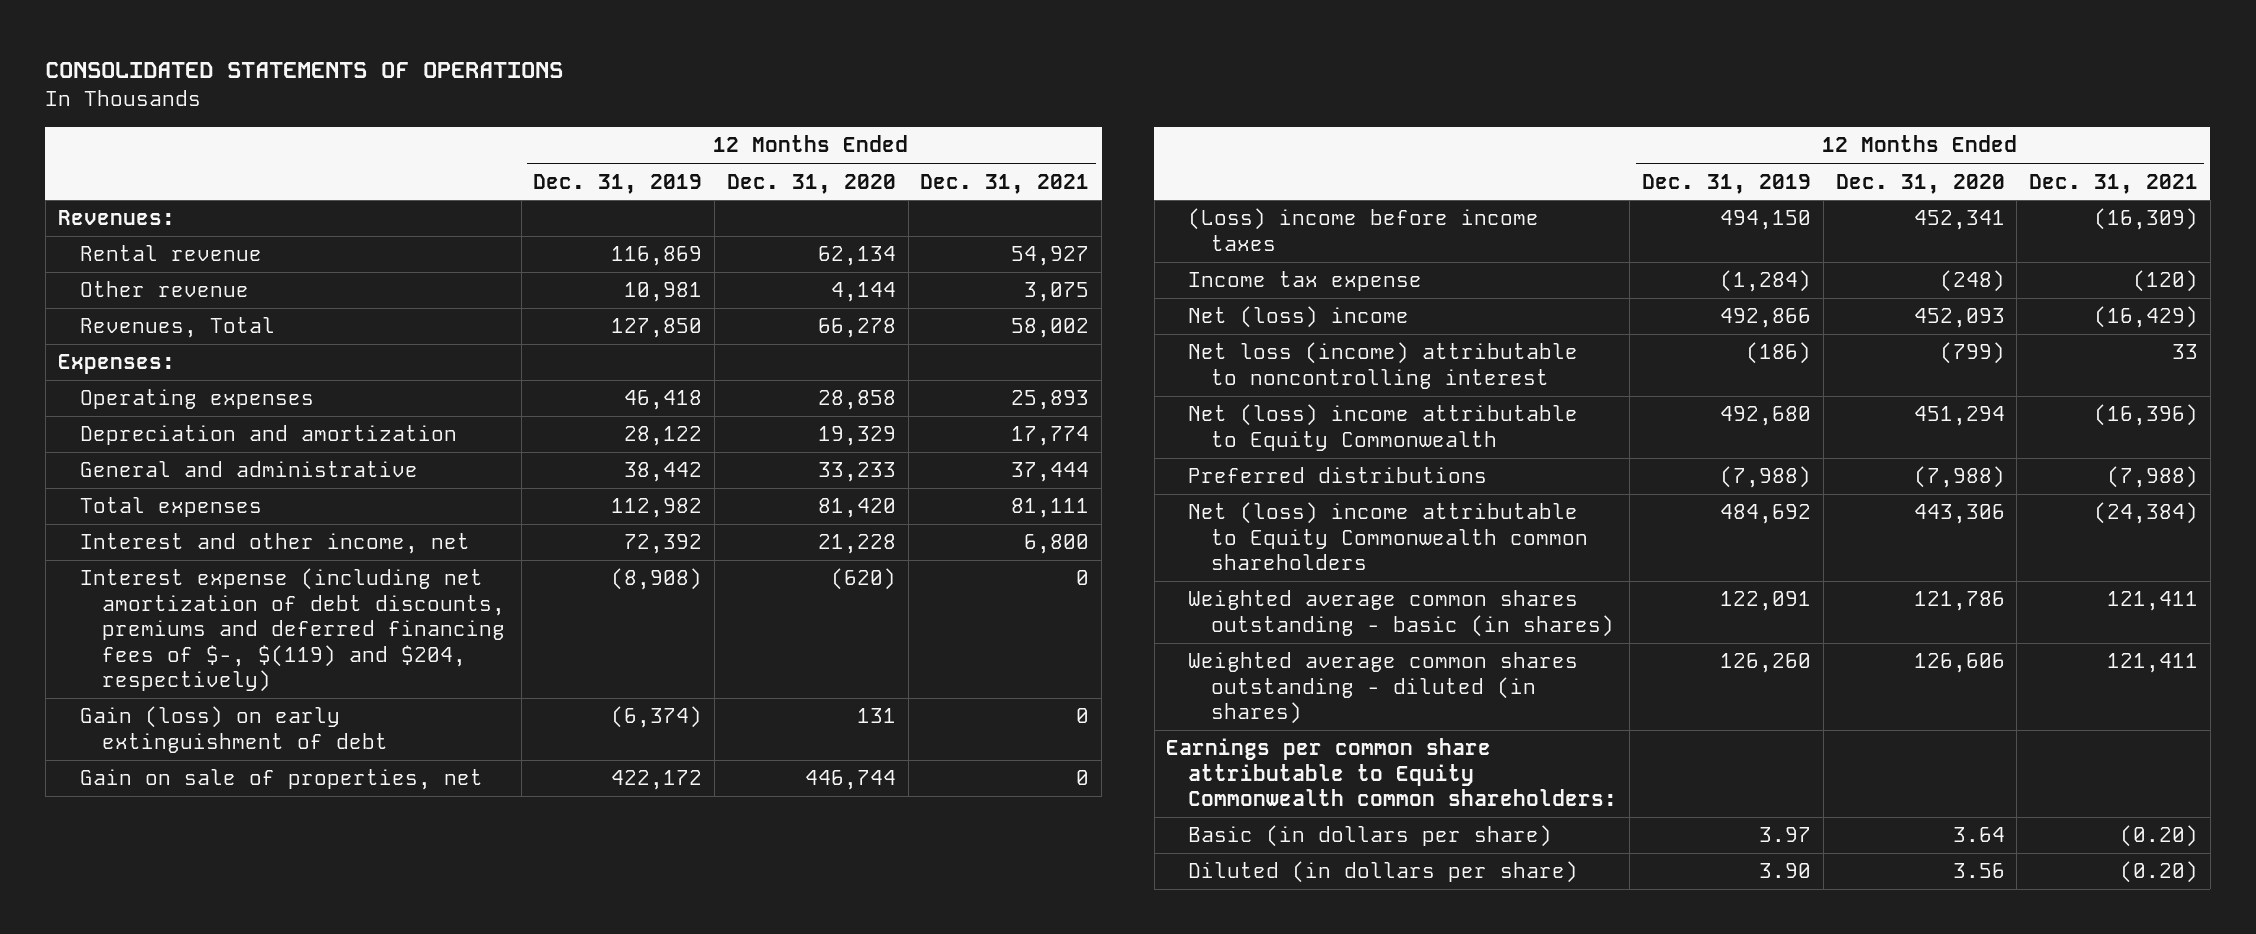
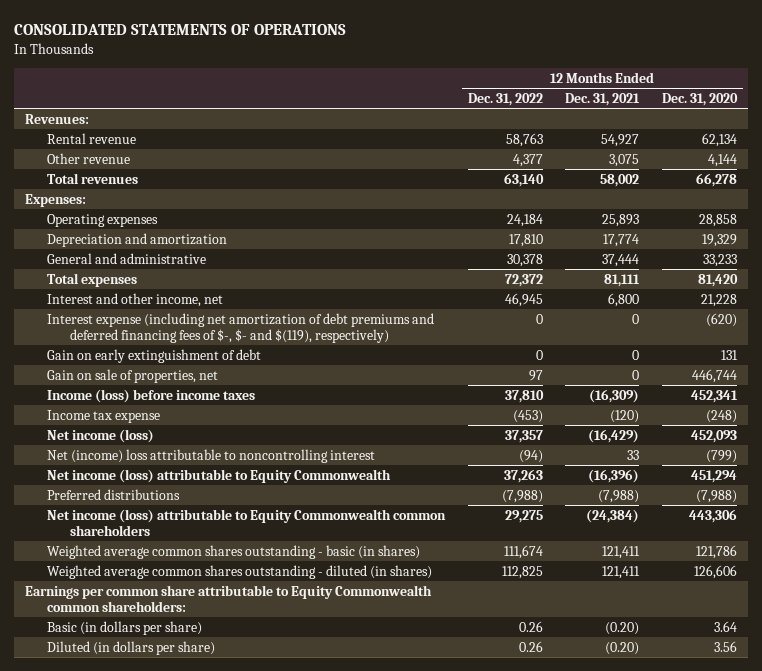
[533,173,703,194] Dec. 31, 2019 -> none
none -> [467,92,543,106] Dec. 31, 2022
[79,317,275,339] Revenues, Total -> [47,172,139,184] Total revenues
[79,568,505,693] Interest expense (including net amortization of debt discounts, premiums and deferred financing fees of $-, $(119) and $204, respectively) -> [47,312,435,343] Interest expense (including net amortization of debt premiums and deferred financing fees of $-, $- and $(119), respectively)
[79,706,388,753] Gain (loss) on early extinguishment of debt -> [47,348,262,363] Gain on early extinguishment of debt
[1188,208,1540,251] (Loss) income before income taxes -> [47,388,256,403] Income (loss) before income taxes
[1188,306,1410,329] Net (loss) income -> [47,428,155,443] Net income (loss)
[1188,342,1579,389] Net loss (income) attributable to noncontrolling interest -> [47,448,376,463] Net (income) loss attributable to noncontrolling interest
[1188,404,1579,451] Net (loss) income attributable to Equity Commonwealth -> [47,468,392,483] Net income (loss) attributable to Equity Commonwealth
[1188,502,1588,571] Net (loss) income attributable to Equity Commonwealth common shareholders -> [47,508,447,536] Net income (loss) attributable to Equity Commonwealth common shareholders

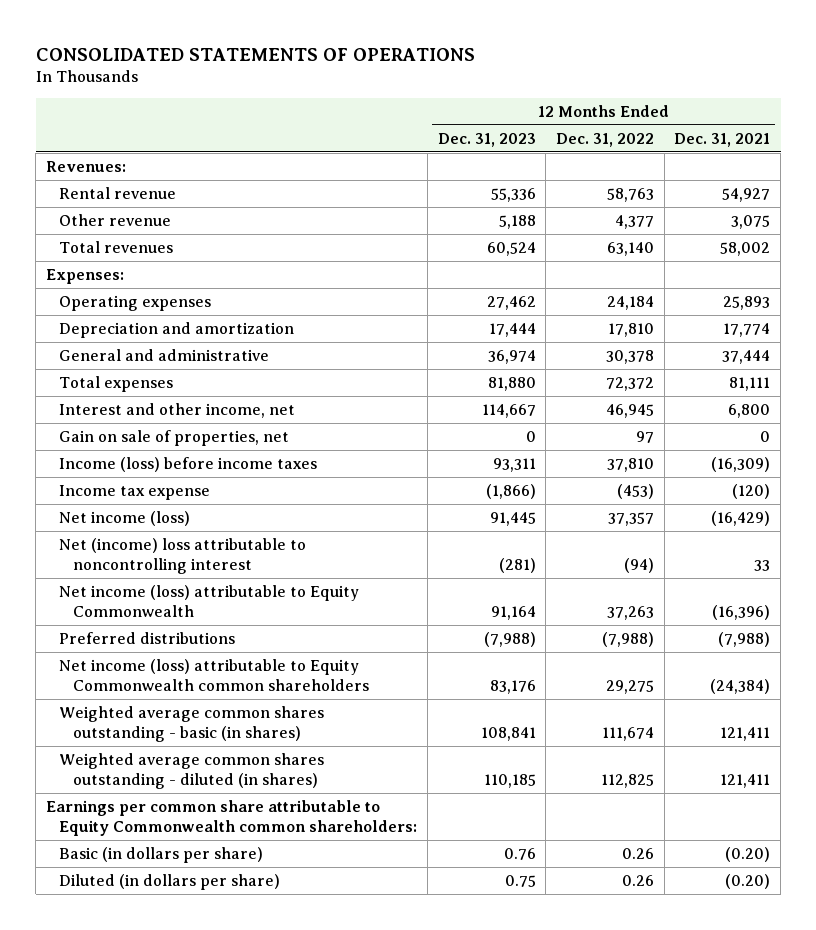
[662,92,739,106] Dec. 31, 2020 -> none
none -> [437,132,536,147] Dec. 31, 2023
[47,312,435,343] Interest expense (including net amortization of debt premiums and deferred financing fees of $-, $- and $(119), respectively) -> none
[47,348,262,363] Gain on early extinguishment of debt -> none

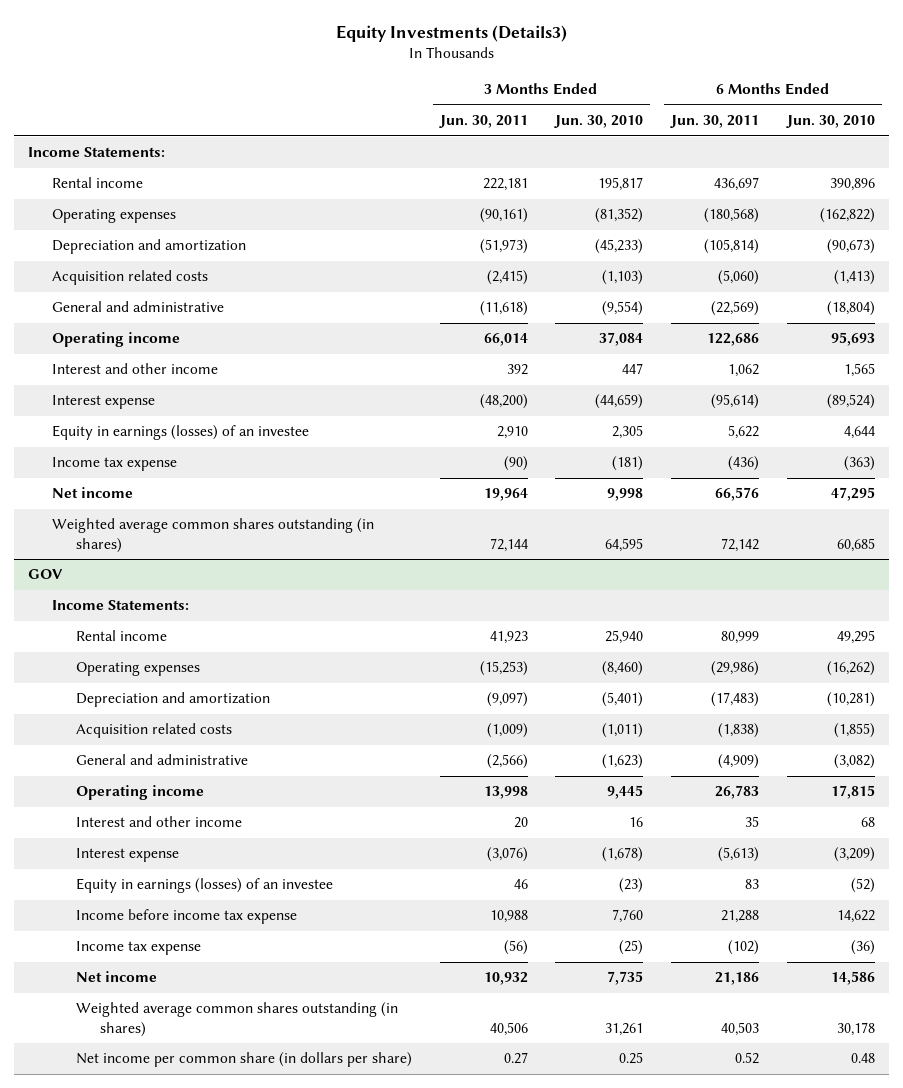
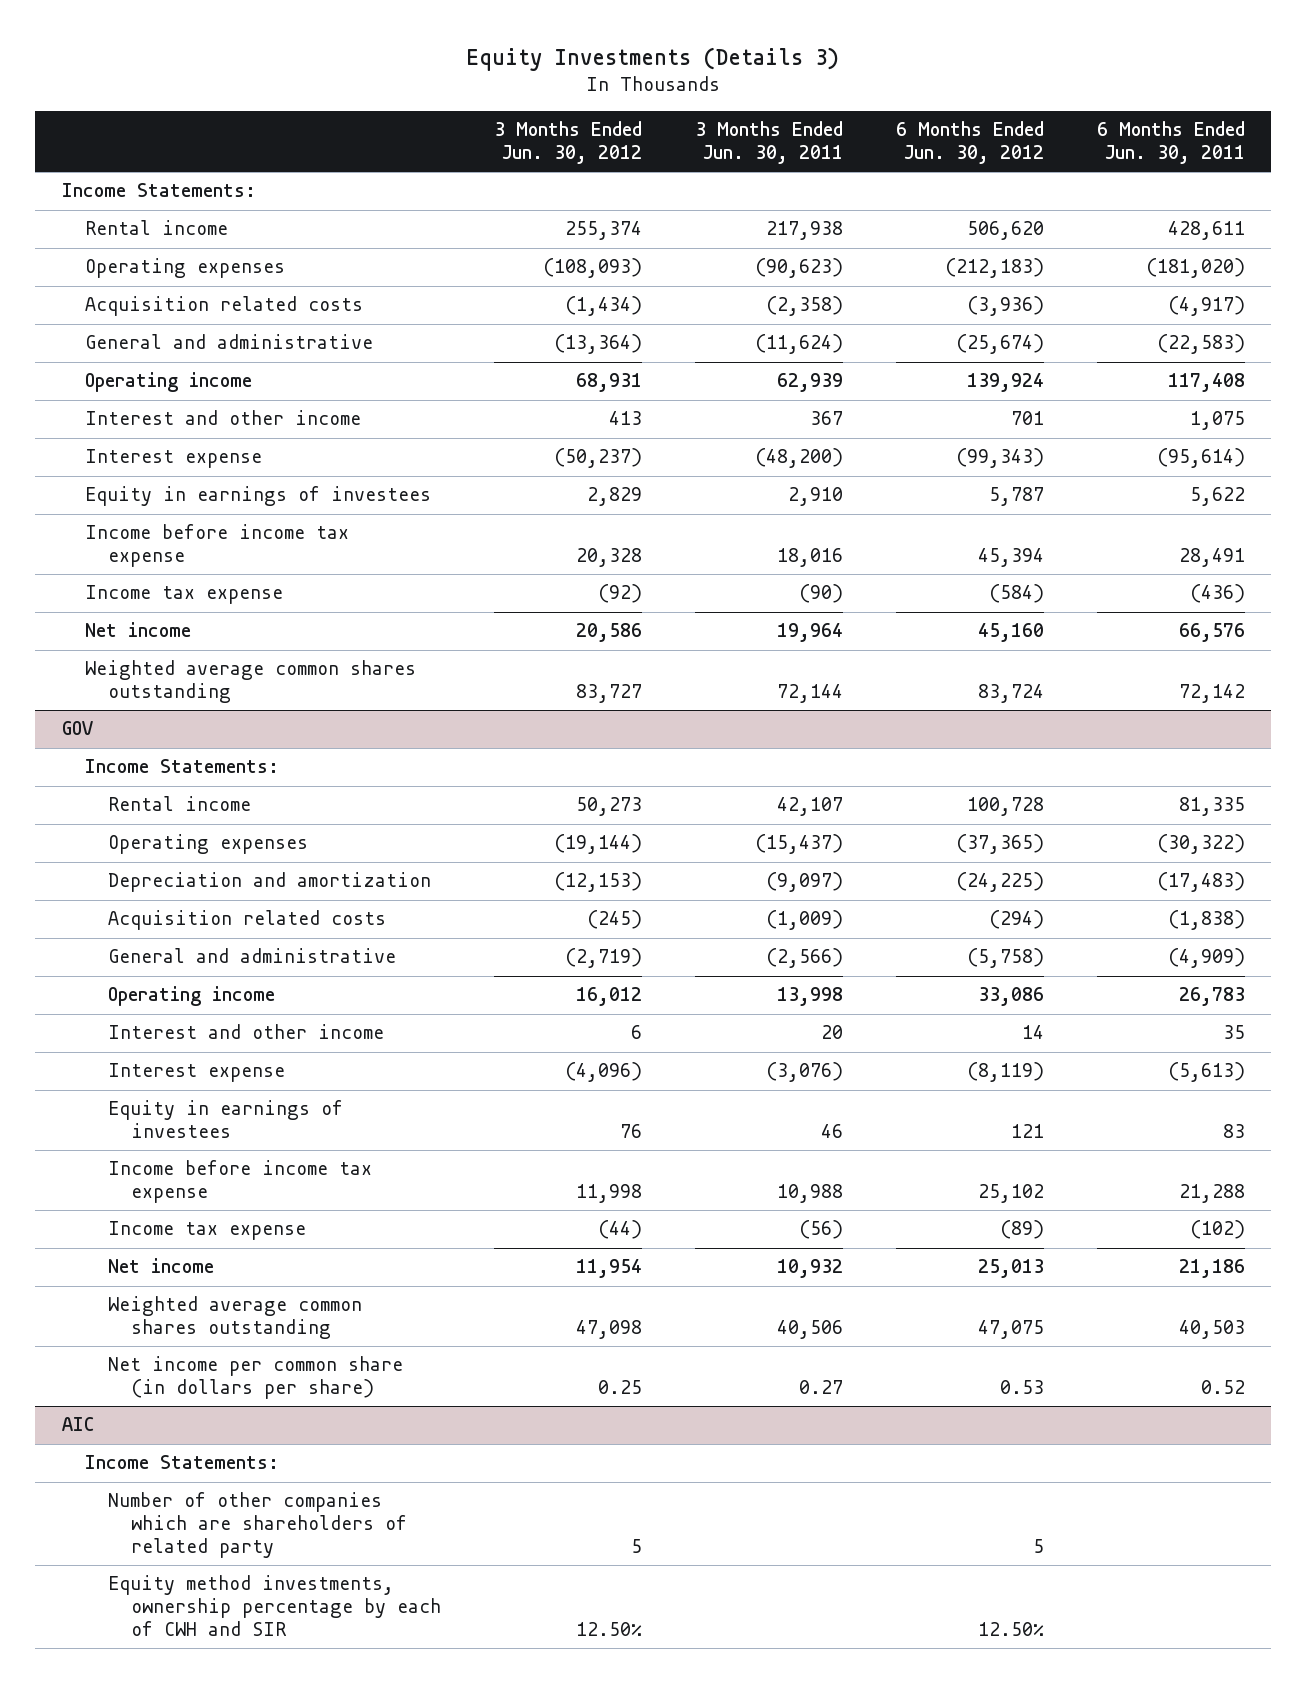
[335,24,567,42] Equity Investments (Details3) -> [466,47,840,72] Equity Investments (Details 3)
[554,115,644,129] Jun. 30, 2010 -> none
[786,115,876,129] Jun. 30, 2010 -> none
none -> [493,121,642,165] 3 Months Ended Jun. 30, 2012
none -> [895,121,1044,165] 6 Months Ended Jun. 30, 2012
[51,239,246,255] Depreciation and amortization -> none
[482,178,528,192] 222,181 -> [765,221,843,241] 217,938
[714,177,760,192] 436,697 -> [1167,221,1245,241] 428,611
[479,208,528,224] (90,161) -> [754,258,843,279] (90,623)
[704,208,760,224] (180,568) -> [1145,258,1245,279] (181,020)
[486,270,528,286] (2,415) -> [765,296,843,317] (2,358)
[718,270,760,286] (5,060) -> [1167,296,1245,317] (4,917)
[479,301,528,317] (11,618) -> [754,334,843,355] (11,624)
[711,301,760,317] (22,569) -> [1156,334,1245,355] (22,583)
[483,333,528,347] 66,014 -> [776,373,843,393] 62,939
[707,333,760,347] 122,686 -> [1167,373,1245,393] 117,408
[506,364,528,376] 392 -> [809,411,843,426] 367
[728,364,760,378] 1,062 -> [1189,411,1245,431] 1,075
[51,425,309,441] Equity in earnings (losses) of an investee -> [84,486,431,507] Equity in earnings of investees
none -> [84,524,349,568] Income before income tax expense
[51,518,374,553] Weighted average common shares outstanding (in shares) -> [84,660,416,704] Weighted average common shares outstanding
[489,631,528,645] 41,923 -> [776,797,843,817] 42,107
[721,631,760,645] 80,999 -> [1178,797,1245,817] 81,335
[479,661,528,677] (15,253) -> [754,834,843,855] (15,437)
[711,661,760,677] (29,986) -> [1156,834,1245,855] (30,322)
[75,878,333,894] Equity in earnings (losses) of an investee -> [107,1100,343,1139] Equity in earnings of investees
[75,1002,398,1037] Weighted average common shares outstanding (in shares) -> [107,1296,362,1340] Weighted average common shares outstanding
none -> [61,1417,95,1432] AIC
none -> [84,1455,279,1470] Income Statements:
none -> [107,1492,407,1559] Number of other companies which are shareholders of related party
none -> [107,1575,441,1637] Equity method investments, ownership percentage by each of CWH and SIR

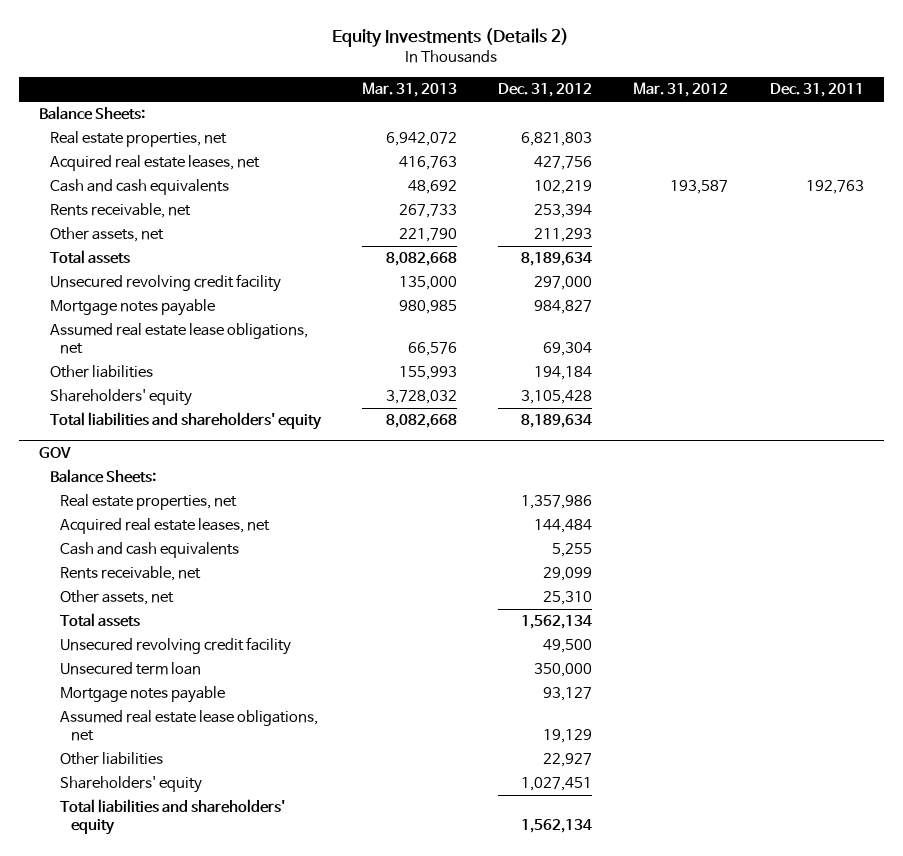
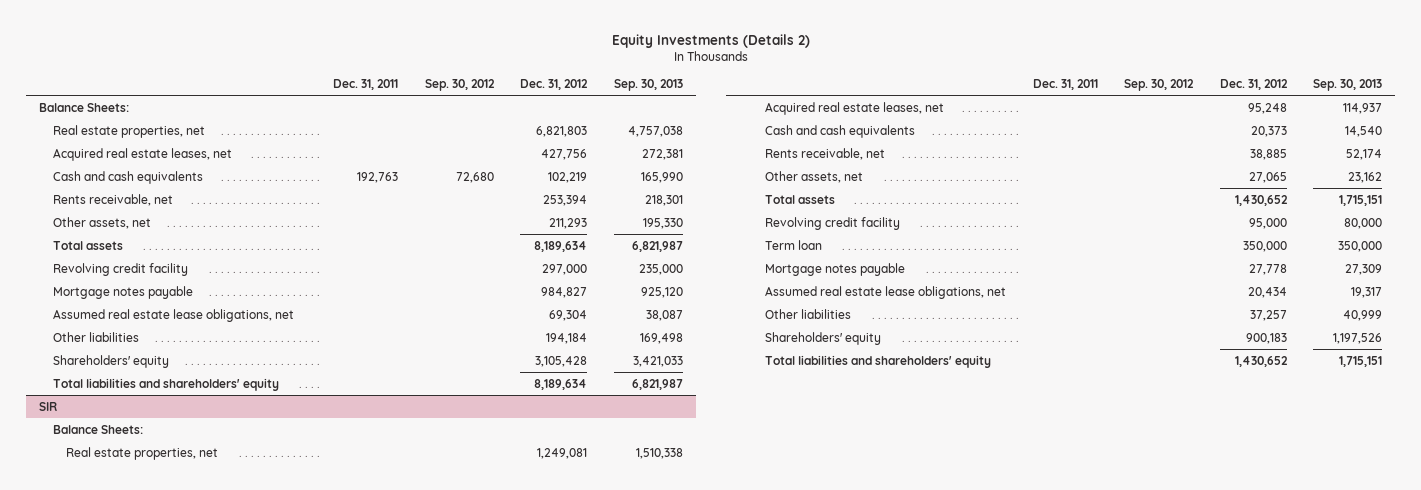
[362,82,458,98] Mar. 31, 2013 -> none
[633,82,729,98] Mar. 31, 2012 -> none
none -> [424,79,495,92] Sep. 30, 2012
none -> [613,79,683,92] Sep. 30, 2013
[49,274,281,293] Unsecured revolving credit facility -> [52,262,188,276] Revolving credit facility
[39,447,72,459] GOV -> none
none -> [39,401,58,411] SIR
[521,495,593,510] 1,357,986 -> [537,447,588,459] 1,249,081
[534,519,593,534] 144,484 -> [1247,102,1287,114] 95,248
[552,543,593,558] 5,255 -> [1250,125,1287,137] 20,373
[543,567,593,582] 29,099 -> [1249,148,1287,160] 38,885
[543,591,593,606] 25,310 -> [1248,171,1287,183] 27,065
[521,615,593,630] 1,562,134 -> [1234,194,1288,206] 1,430,652
[60,637,292,656] Unsecured revolving credit facility -> [765,216,901,230] Revolving credit facility
[543,639,593,654] 49,500 -> [1248,217,1287,229] 95,000
[60,662,202,676] Unsecured term loan -> [765,239,823,250] Term loan
[543,687,593,702] 93,127 -> [1248,263,1287,275] 27,778
[543,728,593,743] 19,129 -> [1247,286,1287,298] 20,434
[543,753,593,768] 22,927 -> [1249,309,1287,321] 37,257
[521,777,593,792] 1,027,451 -> [1245,332,1287,344] 900,183
[521,818,593,833] 1,562,134 -> [1234,355,1288,367] 1,430,652

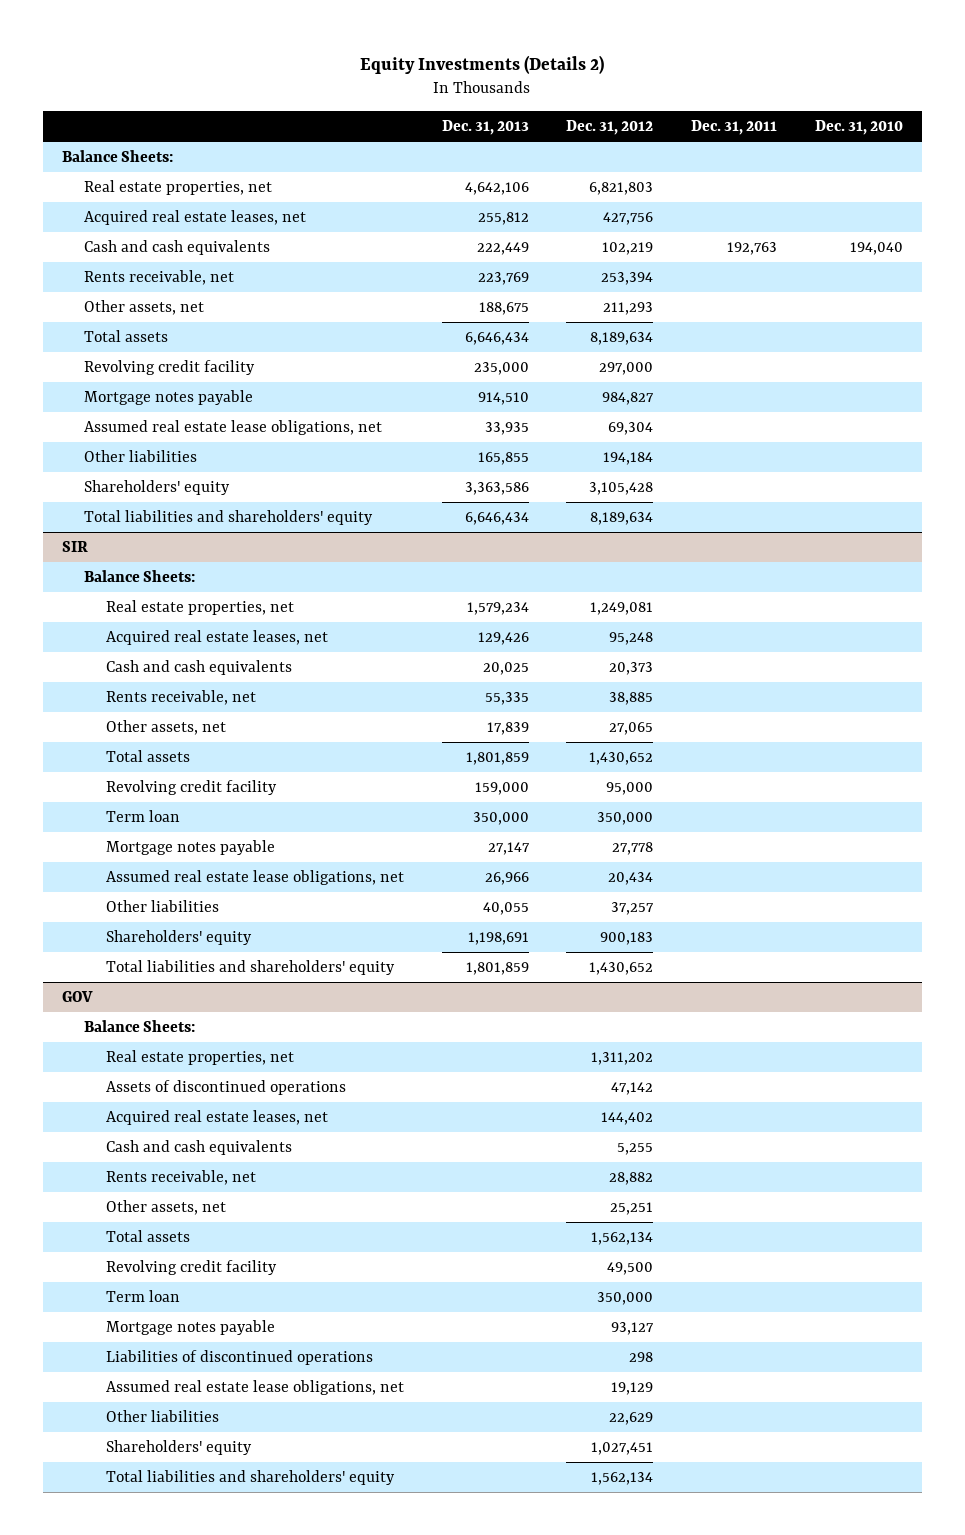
[424,79,495,92] Sep. 30, 2012 -> none
[613,79,683,92] Sep. 30, 2013 -> none
none -> [441,119,529,135] Dec. 31, 2013
none -> [814,119,903,135] Dec. 31, 2010
none -> [61,991,93,1003] GOV
none -> [84,1020,196,1033] Balance Sheets:
none -> [106,1050,295,1066] Real estate properties, net
none -> [106,1080,347,1096] Assets of discontinued operations
none -> [106,1110,329,1126] Acquired real estate leases, net
none -> [106,1140,293,1156] Cash and cash equivalents
none -> [106,1170,257,1186] Rents receivable, net
none -> [106,1200,227,1216] Other assets, net
none -> [106,1230,191,1243] Total assets
none -> [106,1260,278,1276] Revolving credit facility
none -> [106,1290,181,1303] Term loan
none -> [106,1320,276,1336] Mortgage notes payable
none -> [106,1350,374,1366] Liabilities of discontinued operations
none -> [106,1380,405,1396] Assumed real estate lease obligations, net
none -> [106,1410,220,1423] Other liabilities
none -> [106,1440,253,1456] Shareholders' equity
none -> [106,1470,396,1486] Total liabilities and shareholders' equity

